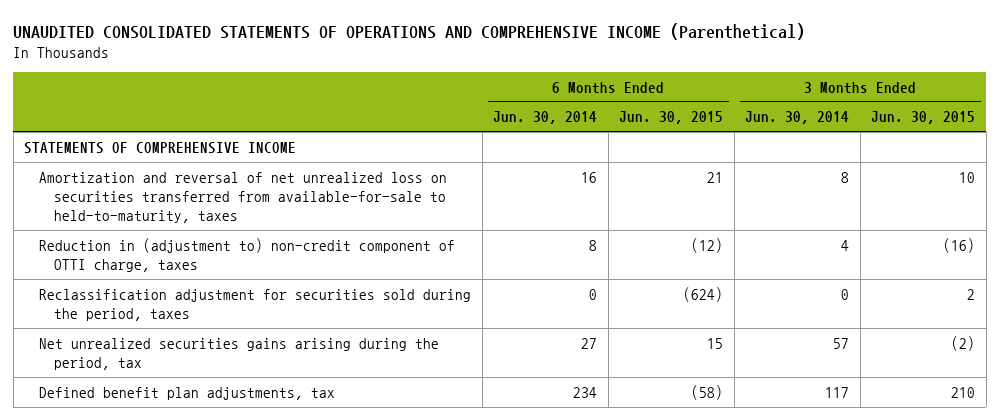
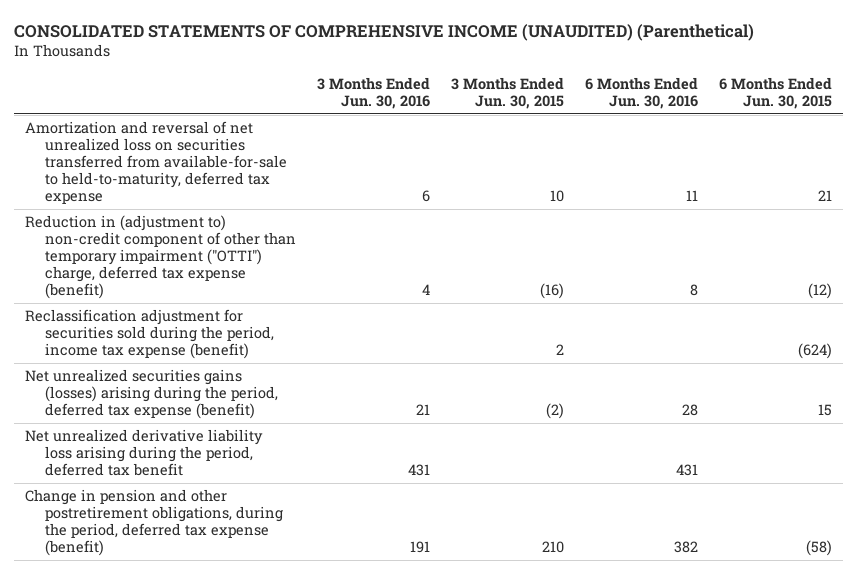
[13,22,806,40] UNAUDITED CONSOLIDATED STATEMENTS OF OPERATIONS AND COMPREHENSIVE INCOME (Parenthetical) -> [14,23,755,41] CONSOLIDATED STATEMENTS OF COMPREHENSIVE INCOME (UNAUDITED) (Parenthetical)
[493,111,598,125] Jun. 30, 2014 -> none
[745,111,850,125] Jun. 30, 2014 -> none
none -> [316,77,430,109] 3 Months Ended Jun. 30, 2016
none -> [585,77,699,109] 6 Months Ended Jun. 30, 2016
[24,141,297,154] STATEMENTS OF COMPREHENSIVE INCOME -> none
[39,171,448,224] Amortization and reversal of net unrealized loss on securities transferred from available-for-sale to held-to-maturity, taxes -> [24,121,287,204] Amortization and reversal of net unrealized loss on securities transferred from available-for-sale to held-to-maturity, deferred tax expense
[39,237,456,272] Reduction in (adjustment to) non-credit component of OTTI charge, taxes -> [24,215,296,299] Reduction in (adjustment to) non-credit component of other than temporary impairment ("OTTI") charge, deferred tax expense (benefit)
[39,288,472,321] Reclassification adjustment for securities sold during the period, taxes -> [24,309,274,359] Reclassification adjustment for securities sold during the period, income tax expense (benefit)
[39,337,440,370] Net unrealized securities gains arising during the period, tax -> [24,369,278,419] Net unrealized securities gains (losses) arising during the period, deferred tax expense (benefit)
none -> [24,429,263,476] Net unrealized derivative liability loss arising during the period, deferred tax benefit
[39,386,336,400] Defined benefit plan adjustments, tax -> [24,489,283,556] Change in pension and other postretirement obligations, during the period, deferred tax expense (benefit)

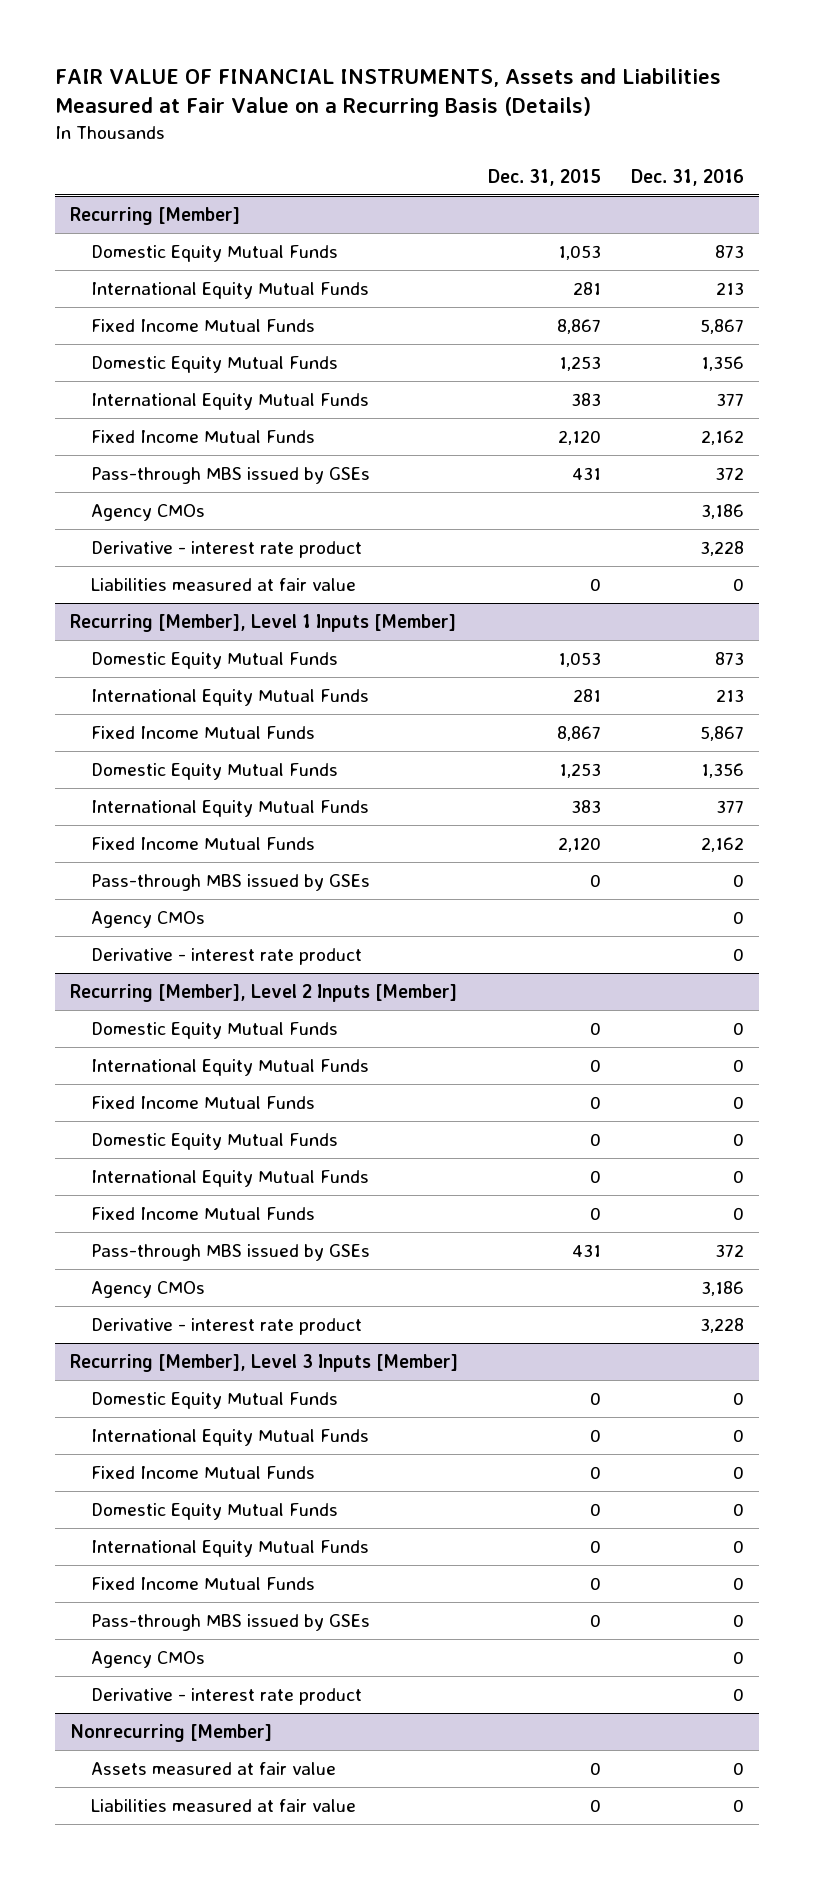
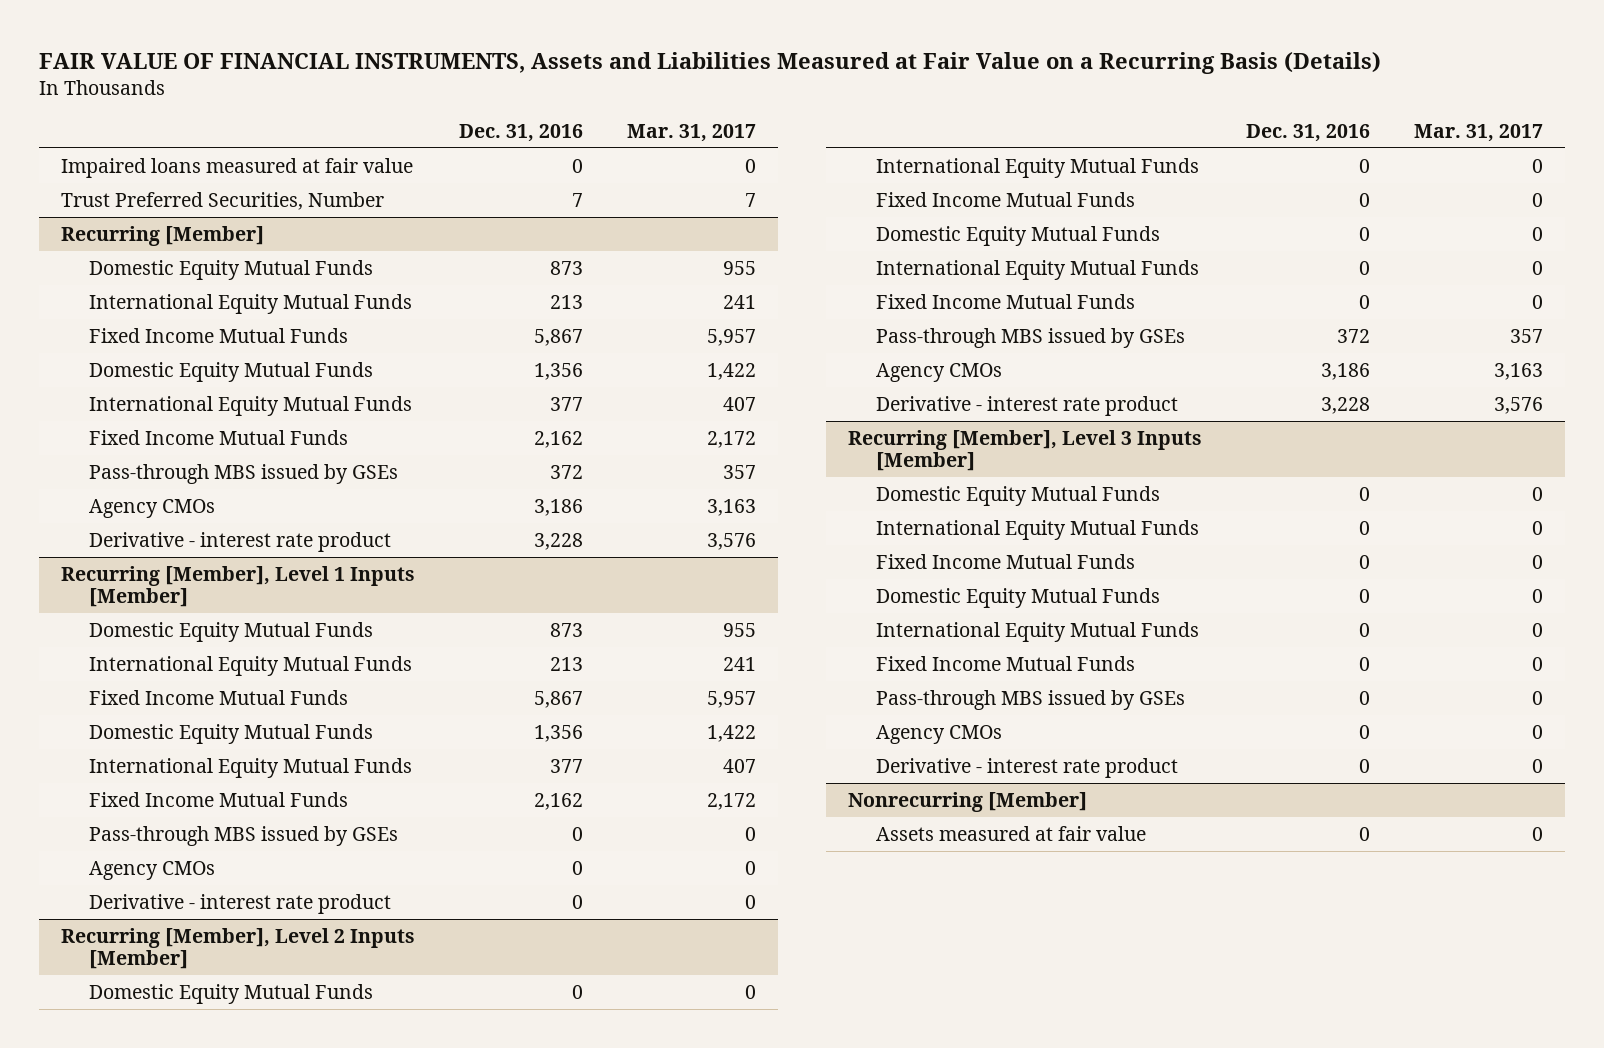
[487,168,601,186] Dec. 31, 2015 -> none
none -> [626,123,756,142] Mar. 31, 2017
none -> [60,157,413,178] Impaired loans measured at fair value
none -> [60,191,384,210] Trust Preferred Securities, Number
[91,577,357,591] Liabilities measured at fair value -> none
[91,1798,357,1812] Liabilities measured at fair value -> none

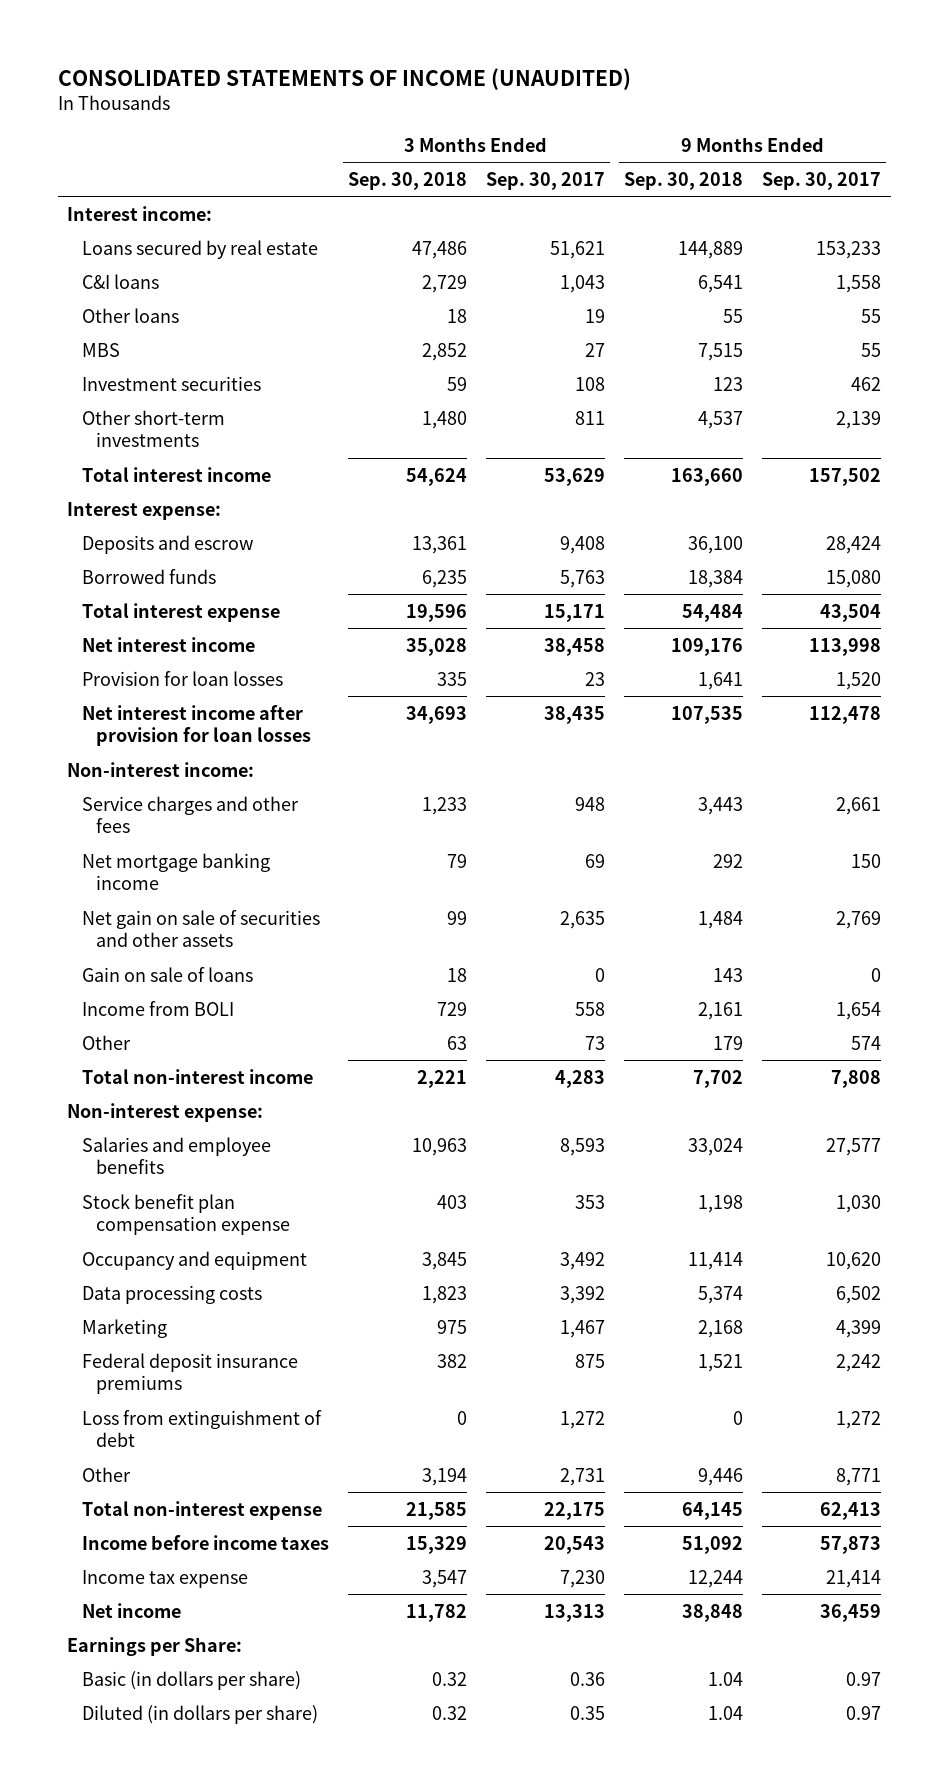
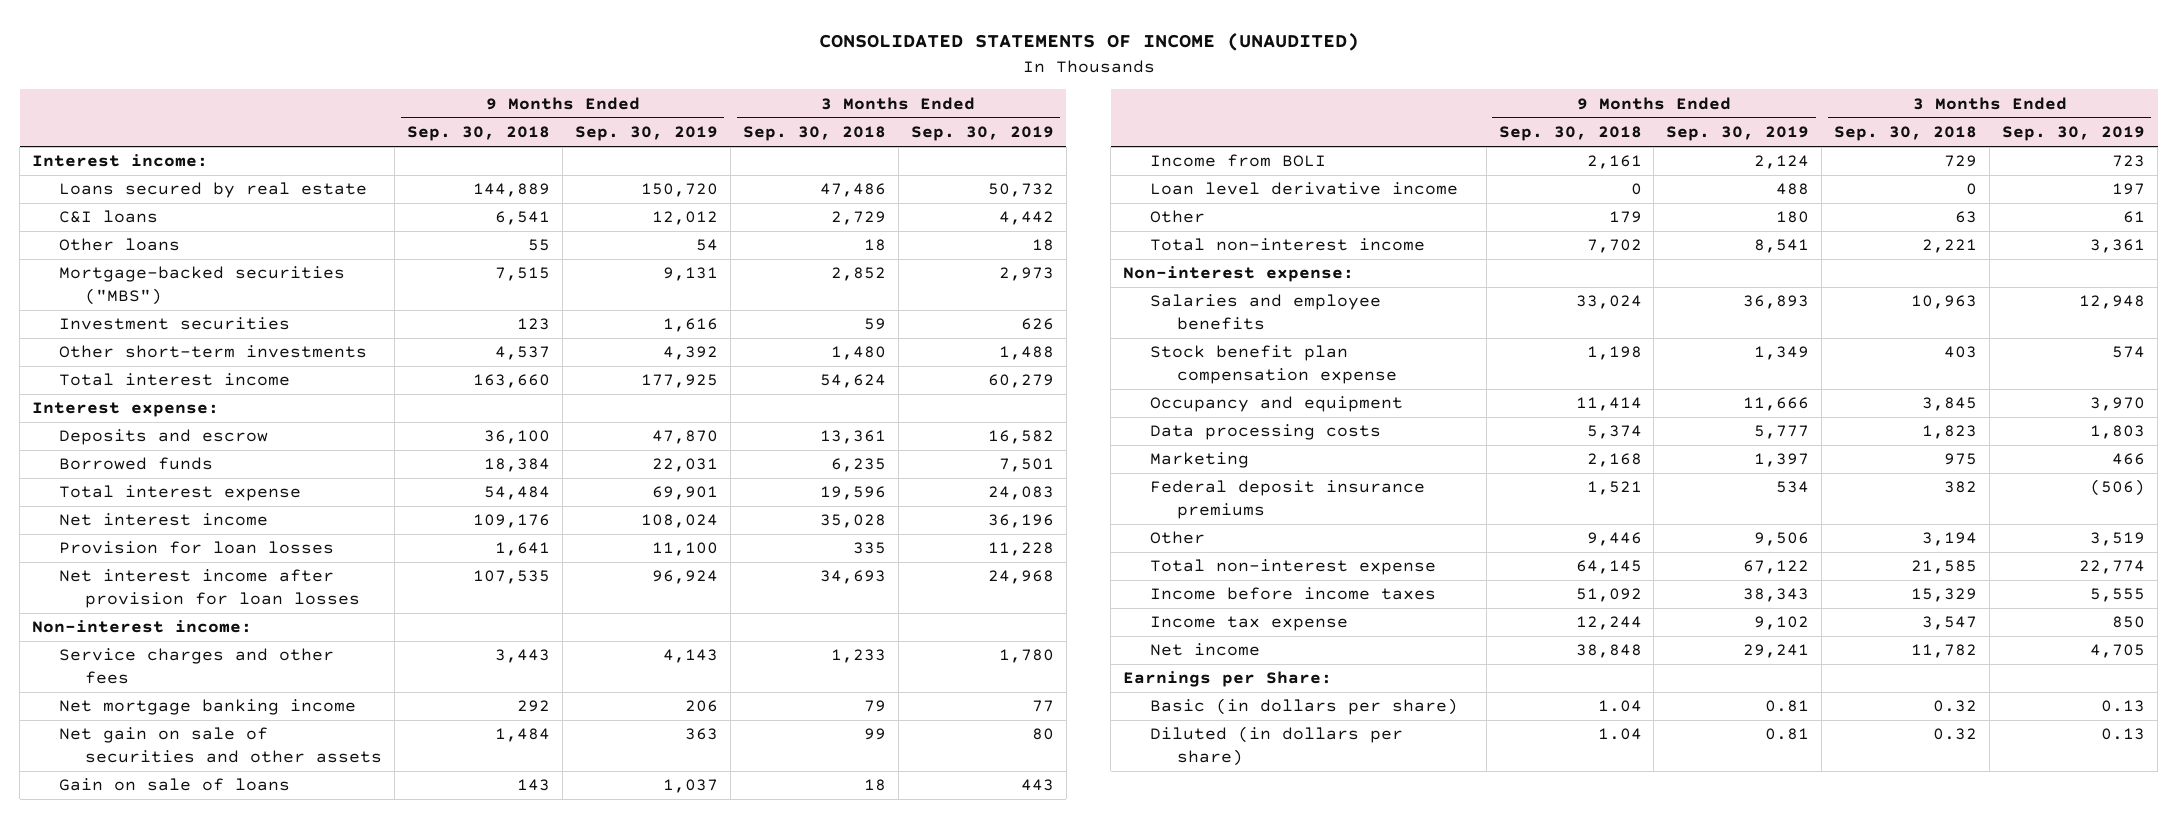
[485,171,605,190] Sep. 30, 2017 -> none
[762,171,882,190] Sep. 30, 2017 -> none
none -> [575,126,719,142] Sep. 30, 2019
none -> [910,126,1054,142] Sep. 30, 2019
[81,342,120,357] MBS -> [58,266,345,305] Mortgage-backed securities ("MBS")
none -> [1150,182,1459,196] Loan level derivative income
[81,1409,322,1448] Loss from extinguishment of debt -> none

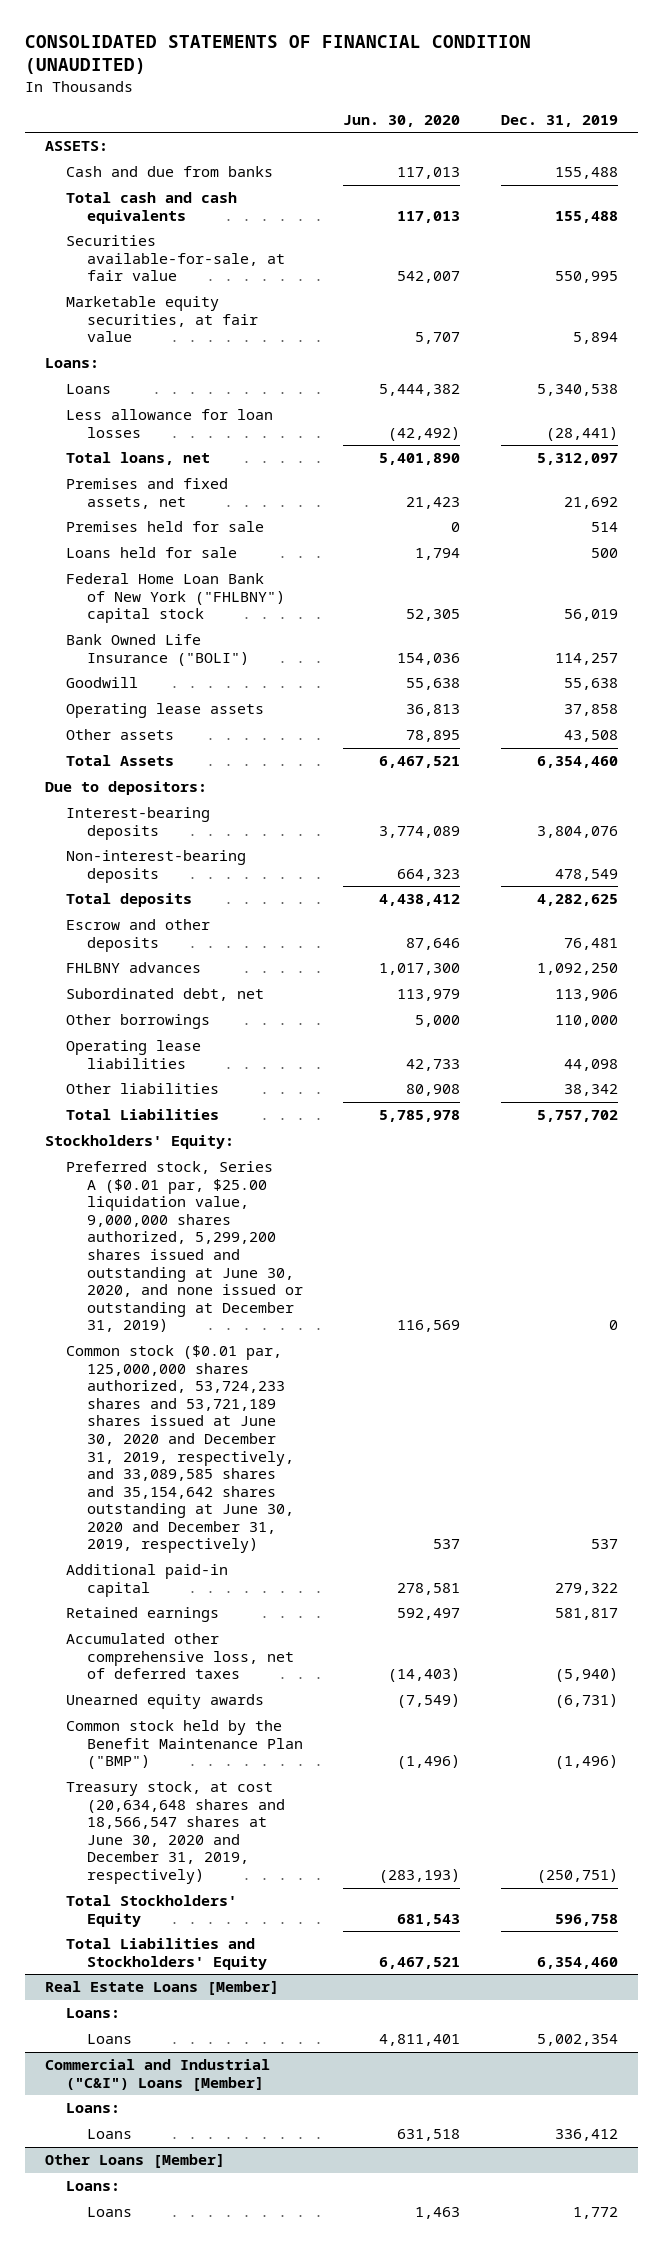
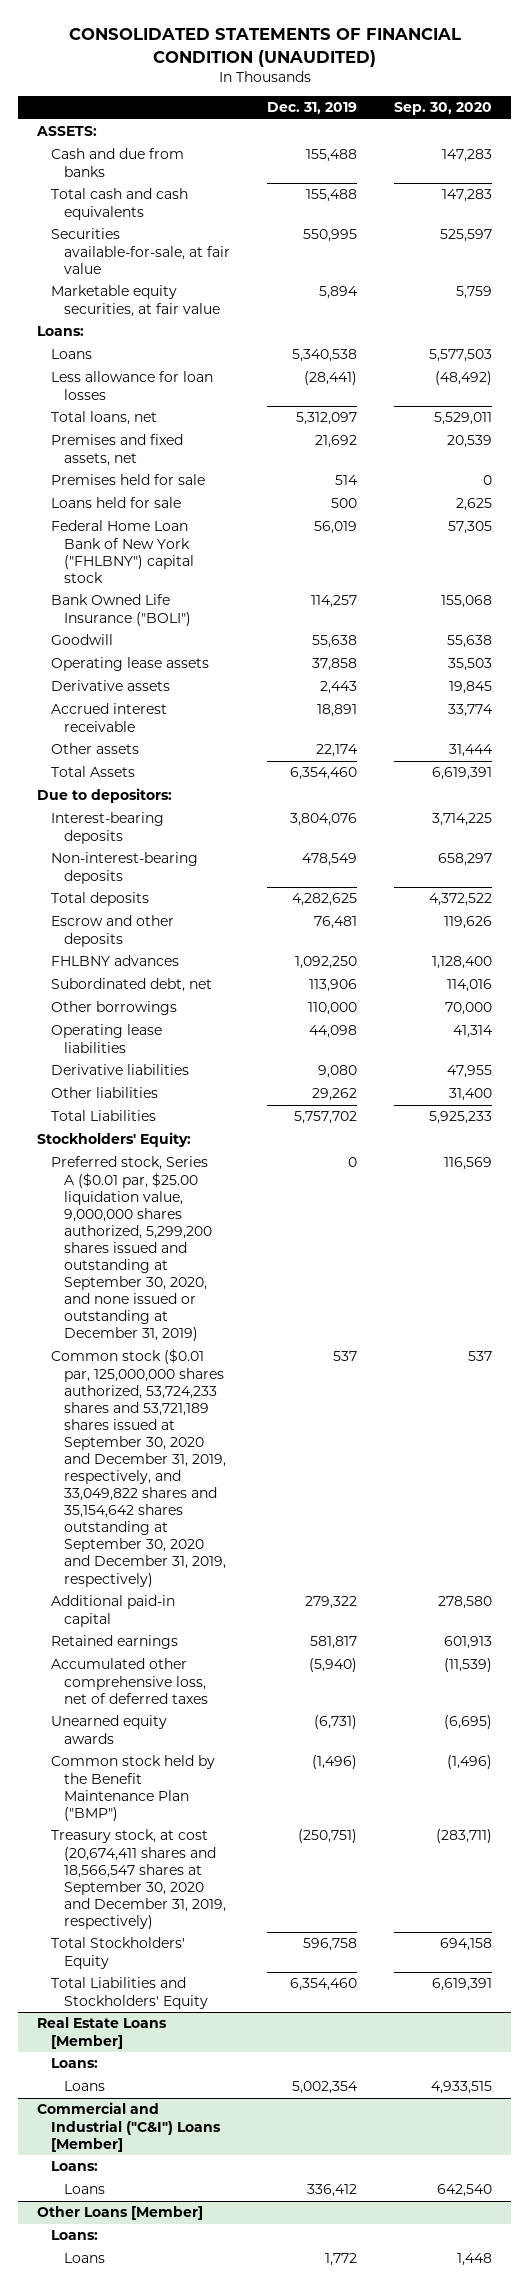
[343,114,461,127] Jun. 30, 2020 -> none
none -> [394,102,493,116] Sep. 30, 2020
none -> [50,680,170,692] Derivative assets
none -> [50,703,167,732] Accrued interest receivable
[563,730,618,743] 43,508 -> [316,744,359,758] 22,174
none -> [50,1064,189,1076] Derivative liabilities
[563,1084,618,1097] 38,342 -> [312,1088,358,1102] 29,262
[65,1161,303,1333] Preferred stock, Series A ($0.01 par, $25.00 liquidation value, 9,000,000 shares authorized, 5,299,200 shares issued and outstanding at June 30, 2020, and none issued or outstanding at December 31, 2019) -> [50,1156,213,1342] Preferred stock, Series A ($0.01 par, $25.00 liquidation value, 9,000,000 shares authorized, 5,299,200 shares issued and outstanding at September 30, 2020, and none issued or outstanding at December 31, 2019)
[65,1345,294,1554] Common stock ($0.01 par, 125,000,000 shares authorized, 53,724,233 shares and 53,721,189 shares issued at June 30, 2020 and December 31, 2019, respectively, and 33,089,585 shares and 35,154,642 shares outstanding at June 30, 2020 and December 31, 2019, respectively) -> [50,1349,227,1587] Common stock ($0.01 par, 125,000,000 shares authorized, 53,724,233 shares and 53,721,189 shares issued at September 30, 2020 and December 31, 2019, respectively, and 33,049,822 shares and 35,154,642 shares outstanding at September 30, 2020 and December 31, 2019, respectively)
[65,1781,285,1885] Treasury stock, at cost (20,634,648 shares and 18,566,547 shares at June 30, 2020 and December 31, 2019, respectively) -> [50,1829,227,1929] Treasury stock, at cost (20,674,411 shares and 18,566,547 shares at September 30, 2020 and December 31, 2019, respectively)

